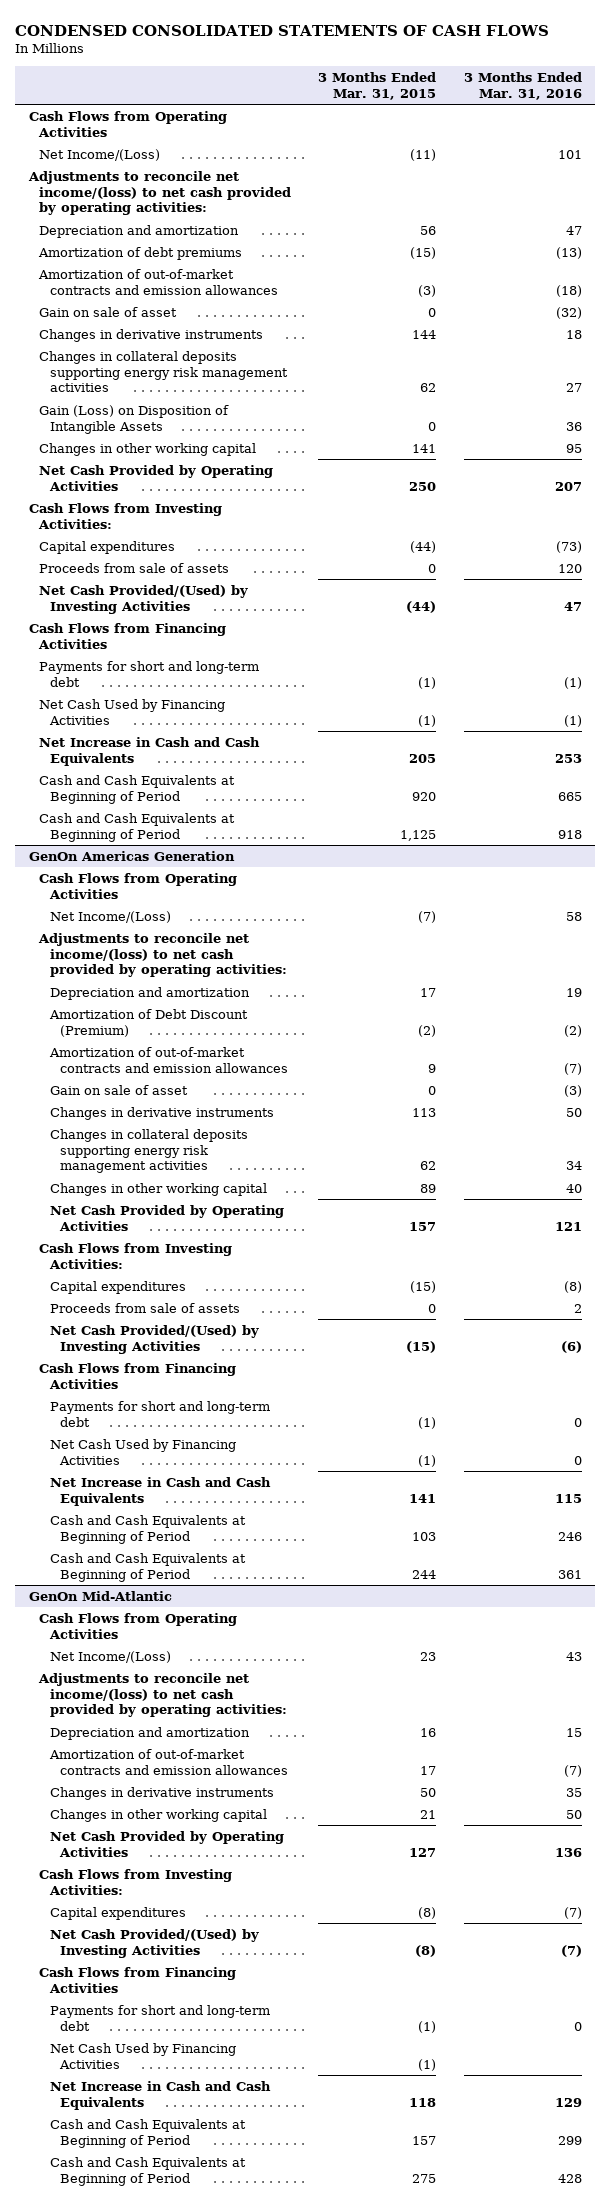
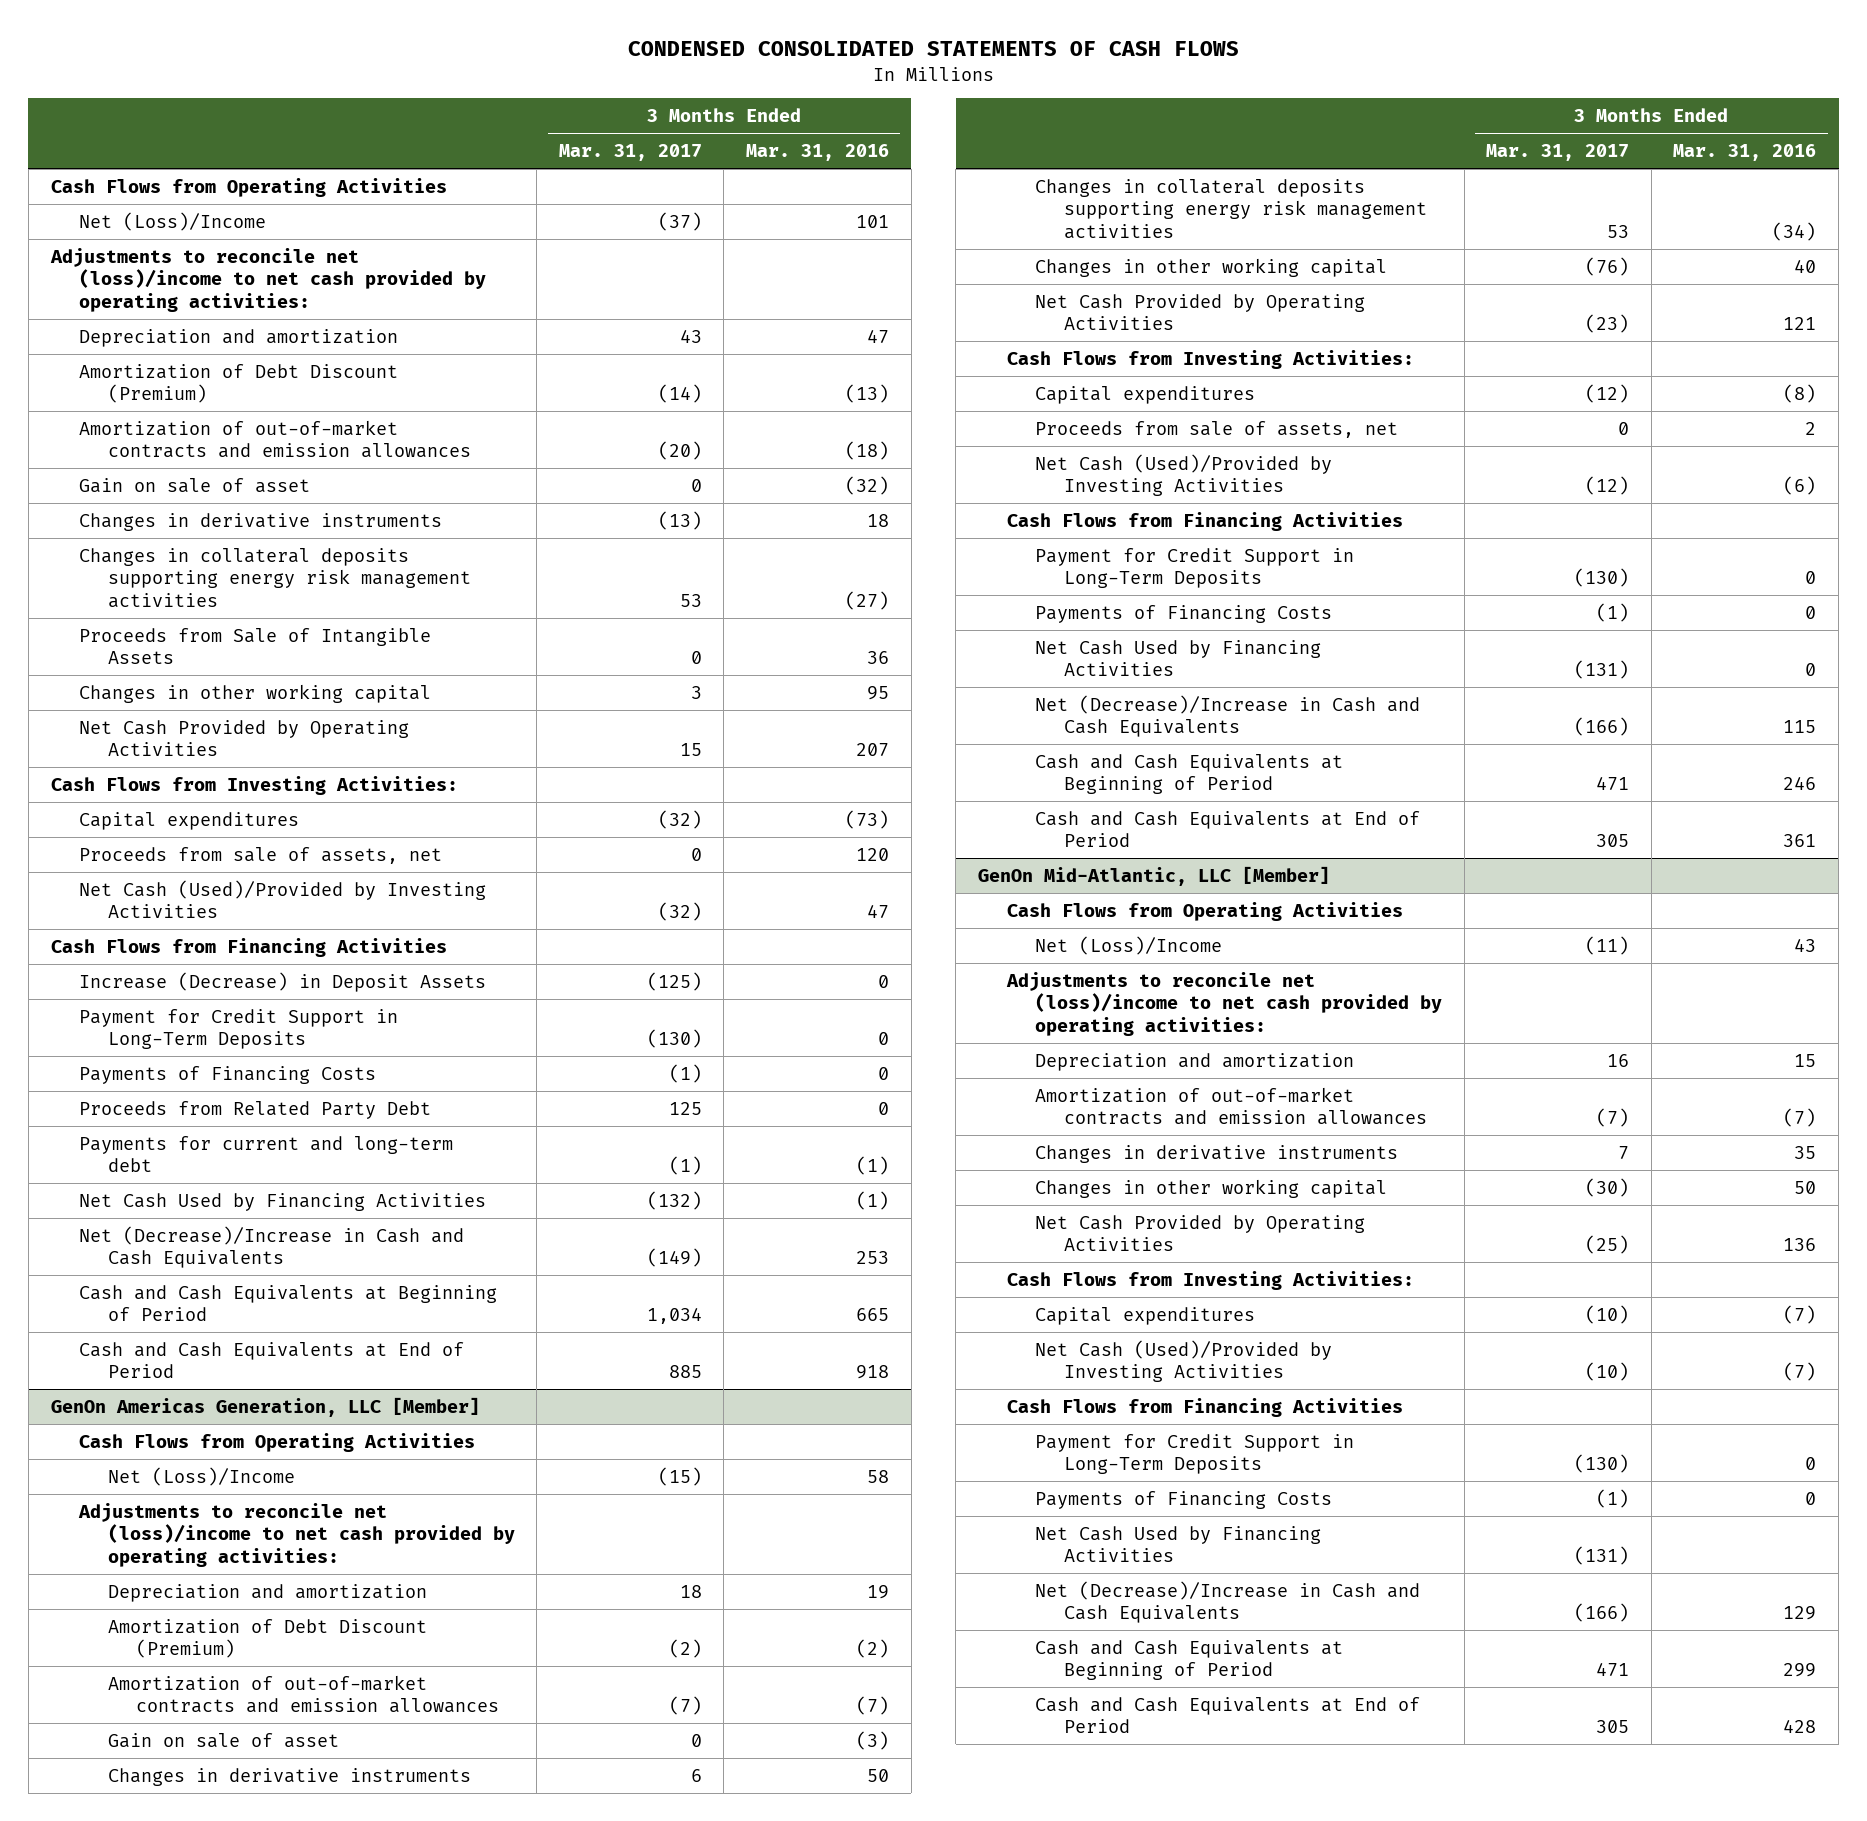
[318,72,437,100] 3 Months Ended Mar. 31, 2015 -> none
none -> [558,144,702,162] Mar. 31, 2017
[39,148,161,161] Net Income/(Loss) -> [79,211,267,231] Net (Loss)/Income
[27,170,292,216] Adjustments to reconcile net income/(loss) to net cash provided by operating activities: -> [49,247,487,312] Adjustments to reconcile net (loss)/income to net cash provided by operating activities:
[38,246,243,260] Amortization of debt premiums -> [79,363,399,404] Amortization of Debt Discount (Premium)
[39,404,230,434] Gain (Loss) on Disposition of Intangible Assets -> none
[565,383,582,393] 27 -> [844,590,889,610] (27)
none -> [79,627,432,665] Proceeds from Sale of Intangible Assets
[39,562,230,573] Proceeds from sale of assets -> [79,846,443,864] Proceeds from sale of assets, net
[39,584,249,614] Net Cash Provided/(Used) by Investing Activities -> [79,879,487,919] Net Cash (Used)/Provided by Investing Activities
none -> [79,971,487,992] Increase (Decrease) in Deposit Assets
none -> [79,1008,399,1050] Payment for Credit Support in Long-Term Deposits
none -> [79,1065,377,1084] Payments of Financing Costs
none -> [79,1100,432,1119] Proceeds from Related Party Debt
[39,660,260,687] Payments for short and long-term debt -> [79,1135,454,1173] Payments for current and long-term debt
[39,736,261,766] Net Increase in Cash and Cash Equivalents -> [79,1225,465,1269] Net (Decrease)/Increase in Cash and Cash Equivalents
[39,812,236,842] Cash and Cash Equivalents at Beginning of Period -> [79,1341,465,1379] Cash and Cash Equivalents at End of Period
[28,850,235,861] GenOn Americas Generation -> [50,1396,480,1417] GenOn Americas Generation, LLC [Member]
[49,910,171,923] Net Income/(Loss) -> [107,1466,295,1486] Net (Loss)/Income
[38,932,287,978] Adjustments to reconcile net income/(loss) to net cash provided by operating activities: -> [78,1502,515,1567] Adjustments to reconcile net (loss)/income to net cash provided by operating activities:
[565,1161,582,1171] 34 -> [1772,221,1817,241] (34)
[49,1302,240,1313] Proceeds from sale of assets -> [1035,420,1399,438] Proceeds from sale of assets, net
[49,1324,259,1354] Net Cash Provided/(Used) by Investing Activities -> [1035,453,1333,497] Net Cash (Used)/Provided by Investing Activities
[49,1400,270,1427] Payments for short and long-term debt -> none
none -> [1035,547,1355,589] Payment for Credit Support in Long-Term Deposits
none -> [1035,604,1333,623] Payments of Financing Costs
[49,1476,271,1506] Net Increase in Cash and Cash Equivalents -> [1035,694,1421,738] Net (Decrease)/Increase in Cash and Cash Equivalents
[49,1552,246,1582] Cash and Cash Equivalents at Beginning of Period -> [1035,810,1421,848] Cash and Cash Equivalents at End of Period
[28,1590,172,1601] GenOn Mid-Atlantic -> [978,865,1331,886] GenOn Mid-Atlantic, LLC [Member]
[49,1650,171,1663] Net Income/(Loss) -> [1035,935,1223,955] Net (Loss)/Income
[38,1672,287,1718] Adjustments to reconcile net income/(loss) to net cash provided by operating activities: -> [1005,971,1443,1036] Adjustments to reconcile net (loss)/income to net cash provided by operating activities:
[49,1928,259,1958] Net Cash Provided/(Used) by Investing Activities -> [1035,1339,1333,1383] Net Cash (Used)/Provided by Investing Activities
[49,2004,270,2031] Payments for short and long-term debt -> none
none -> [1035,1433,1355,1475] Payment for Credit Support in Long-Term Deposits
none -> [1035,1490,1333,1509] Payments of Financing Costs
[49,2080,271,2110] Net Increase in Cash and Cash Equivalents -> [1035,1580,1421,1624] Net (Decrease)/Increase in Cash and Cash Equivalents
[49,2156,246,2186] Cash and Cash Equivalents at Beginning of Period -> [1035,1696,1421,1734] Cash and Cash Equivalents at End of Period

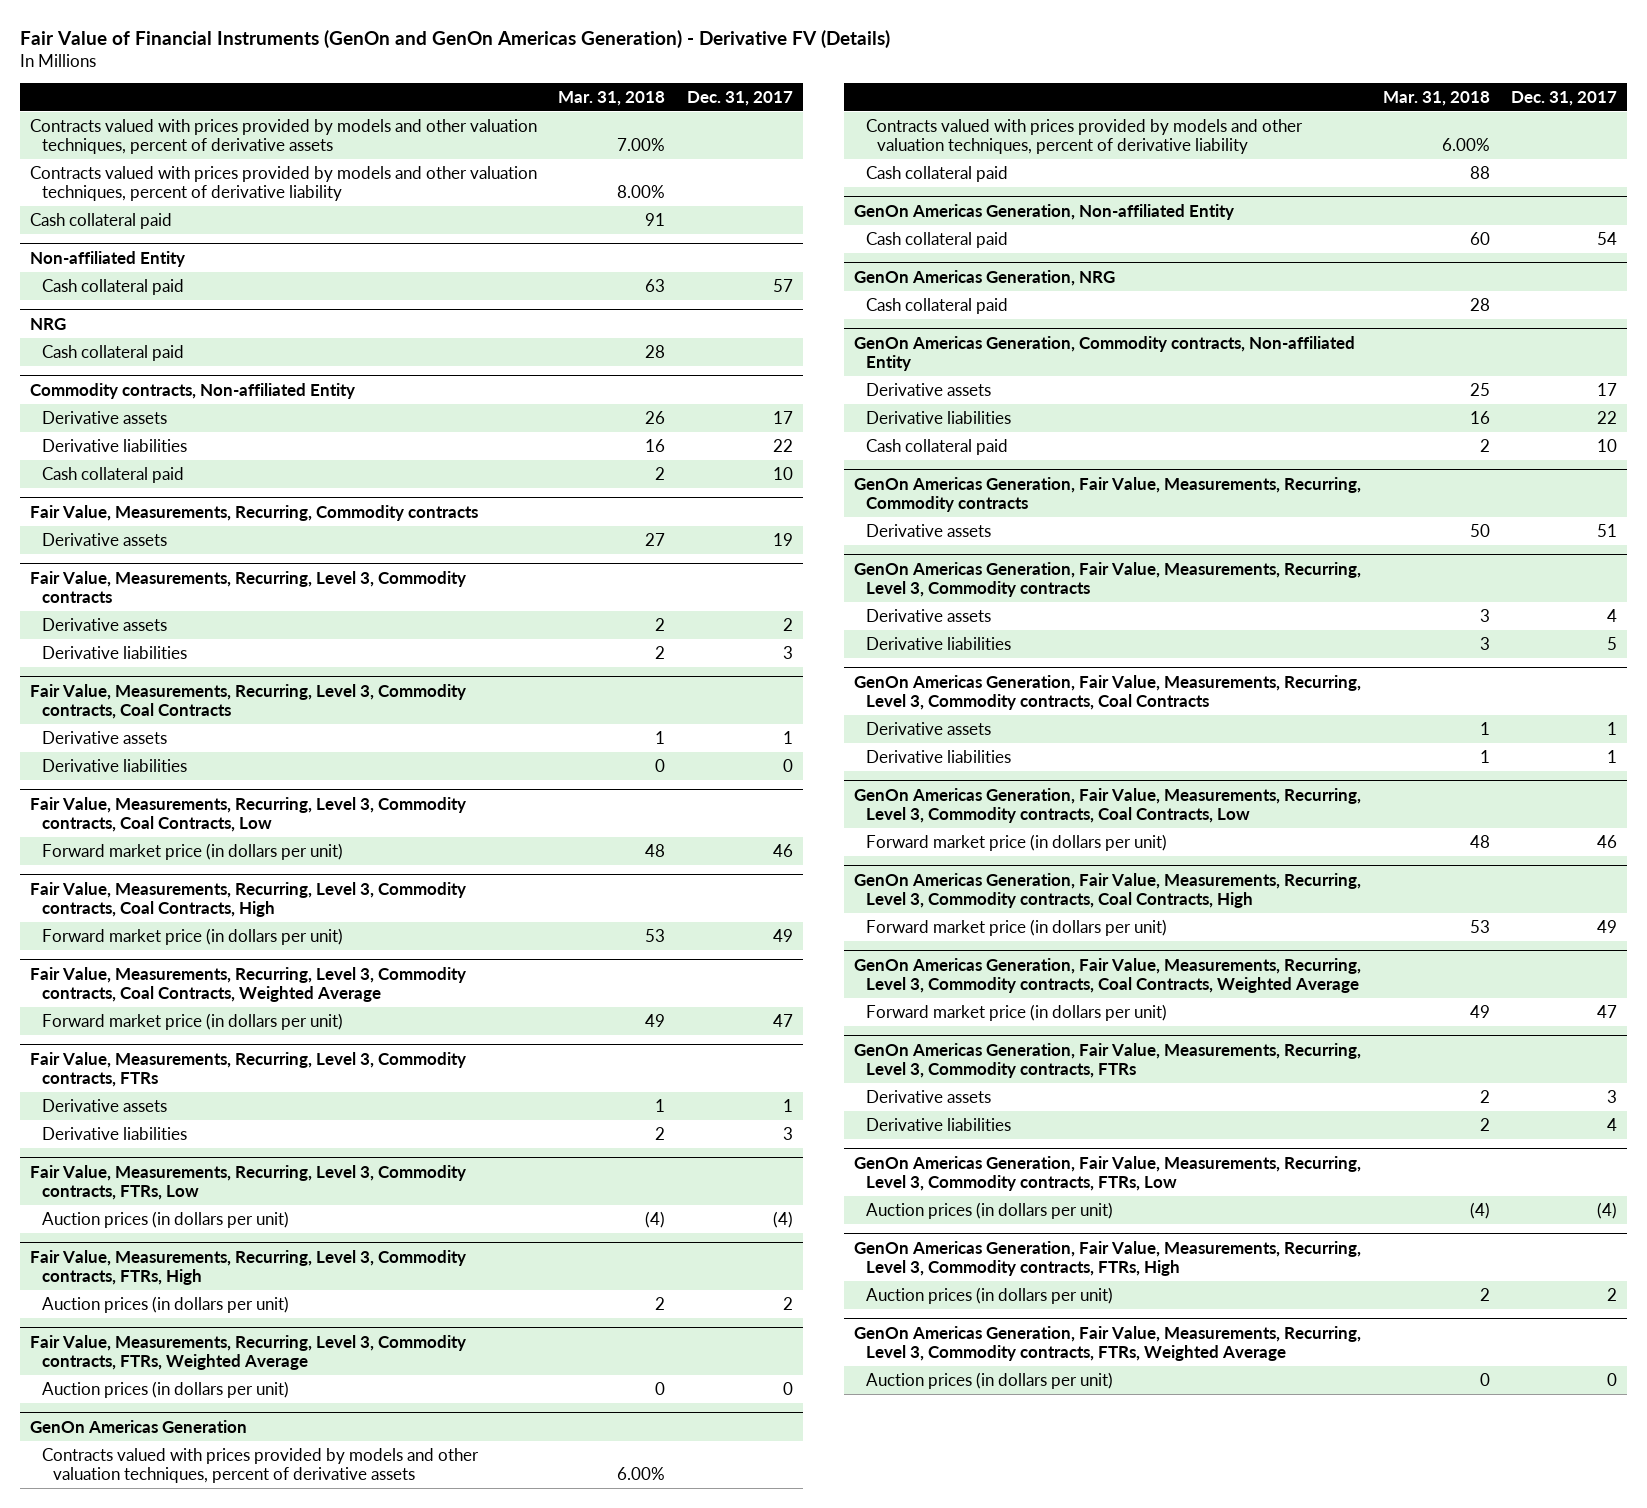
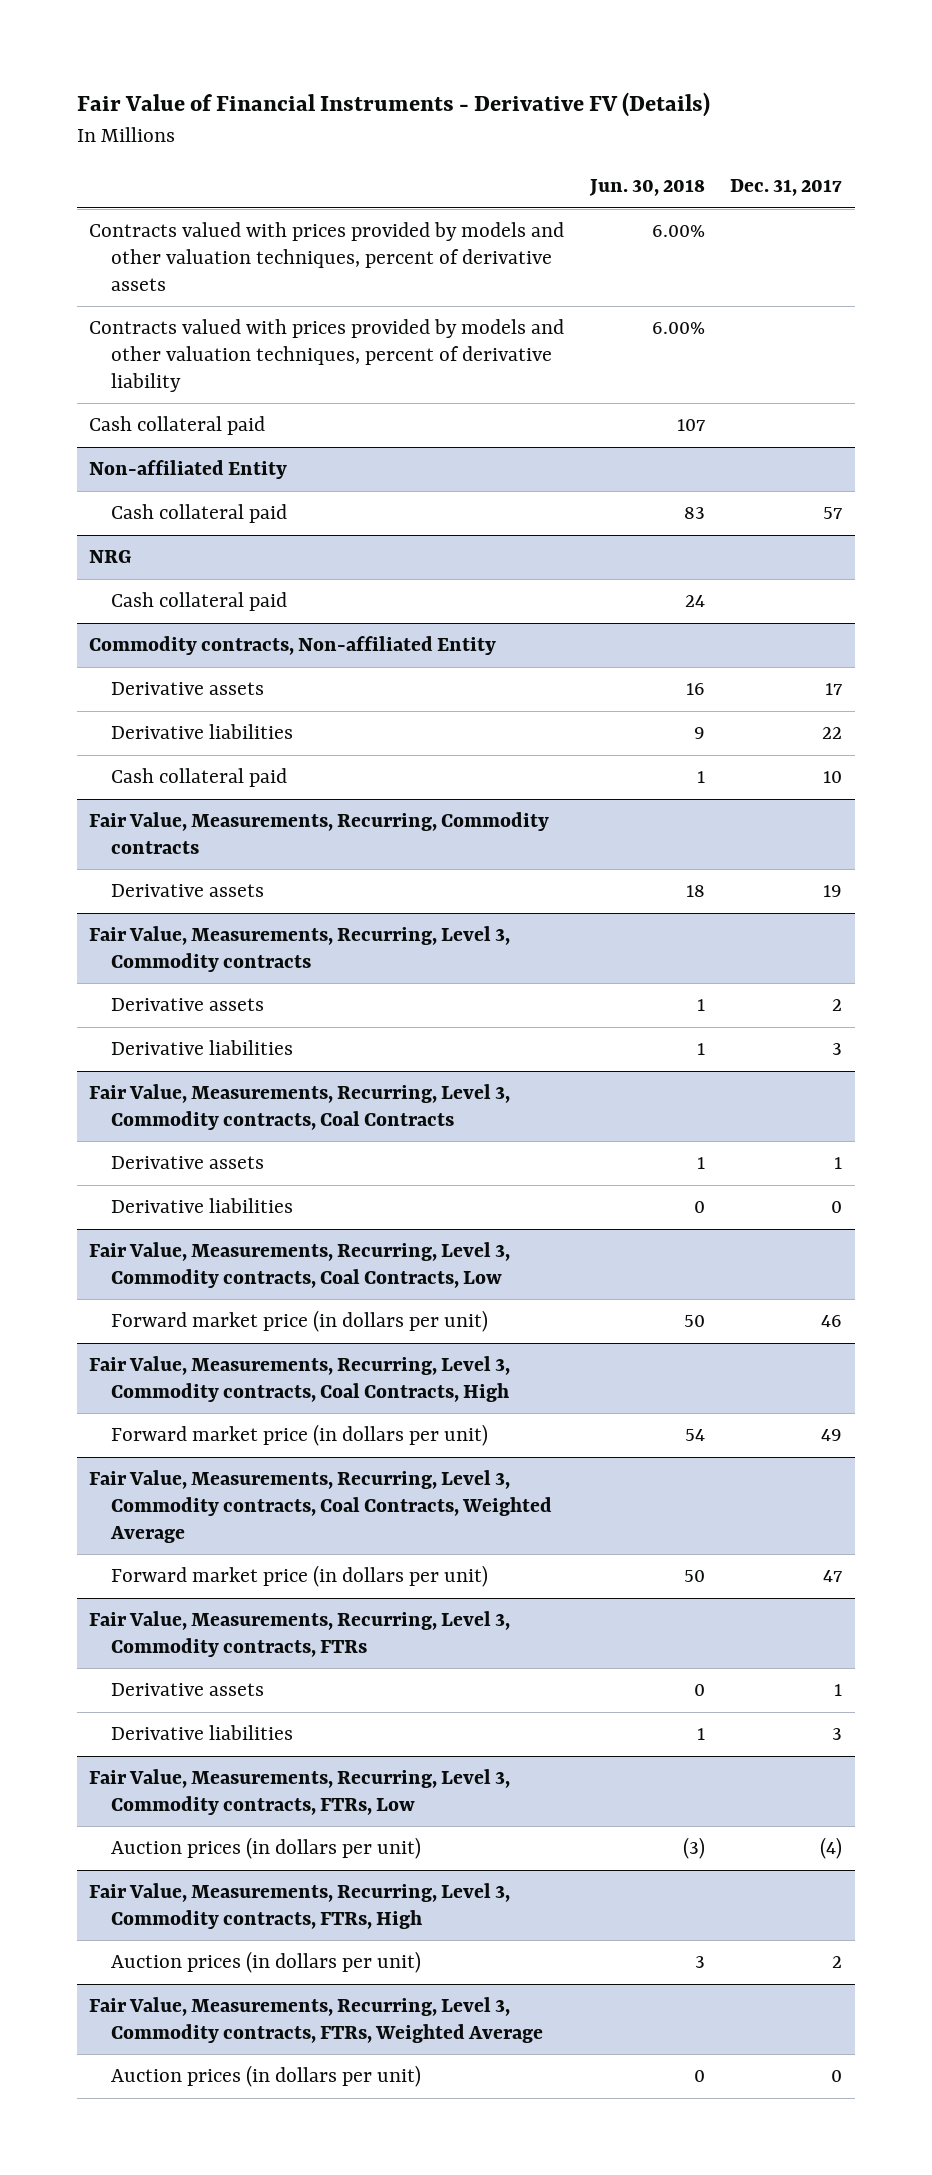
[19,29,890,48] Fair Value of Financial Instruments (GenOn and GenOn Americas Generation) - Derivative FV (Details) -> [76,92,710,118] Fair Value of Financial Instruments - Derivative FV (Details)
[558,90,666,106] Mar. 31, 2018 -> none
none -> [588,179,705,197] Jun. 30, 2018
[30,1419,248,1433] GenOn Americas Generation -> none
[41,1447,479,1484] Contracts valued with prices provided by models and other valuation techniques, percent of derivative assets -> none
[865,118,1303,155] Contracts valued with prices provided by models and other valuation techniques, percent of derivative liability -> none
[865,165,1008,182] Cash collateral paid -> none
[854,203,1235,220] GenOn Americas Generation, Non-affiliated Entity -> none
[865,231,1008,248] Cash collateral paid -> none
[854,269,1116,286] GenOn Americas Generation, NRG -> none
[865,297,1008,314] Cash collateral paid -> none
[854,335,1356,372] GenOn Americas Generation, Commodity contracts, Non-affiliated Entity -> none
[865,382,991,396] Derivative assets -> none
[865,410,1011,424] Derivative liabilities -> none
[865,438,1008,455] Cash collateral paid -> none
[854,476,1362,513] GenOn Americas Generation, Fair Value, Measurements, Recurring, Commodity contracts -> none
[865,523,991,537] Derivative assets -> none
[854,561,1362,598] GenOn Americas Generation, Fair Value, Measurements, Recurring, Level 3, Commodity contracts -> none
[865,608,991,622] Derivative assets -> none
[865,636,1011,650] Derivative liabilities -> none
[854,674,1362,711] GenOn Americas Generation, Fair Value, Measurements, Recurring, Level 3, Commodity contracts, Coal Contracts -> none
[865,721,991,735] Derivative assets -> none
[865,749,1011,763] Derivative liabilities -> none
[854,787,1362,824] GenOn Americas Generation, Fair Value, Measurements, Recurring, Level 3, Commodity contracts, Coal Contracts, Low -> none
[865,833,1167,851] Forward market price (in dollars per unit) -> none
[854,872,1362,909] GenOn Americas Generation, Fair Value, Measurements, Recurring, Level 3, Commodity contracts, Coal Contracts, High -> none
[865,918,1167,936] Forward market price (in dollars per unit) -> none
[854,957,1362,994] GenOn Americas Generation, Fair Value, Measurements, Recurring, Level 3, Commodity contracts, Coal Contracts, Weighted Average -> none
[865,1003,1167,1021] Forward market price (in dollars per unit) -> none
[854,1042,1362,1079] GenOn Americas Generation, Fair Value, Measurements, Recurring, Level 3, Commodity contracts, FTRs -> none
[865,1089,991,1103] Derivative assets -> none
[865,1117,1011,1131] Derivative liabilities -> none
[854,1155,1362,1192] GenOn Americas Generation, Fair Value, Measurements, Recurring, Level 3, Commodity contracts, FTRs, Low -> none
[865,1201,1113,1219] Auction prices (in dollars per unit) -> none
[854,1240,1362,1277] GenOn Americas Generation, Fair Value, Measurements, Recurring, Level 3, Commodity contracts, FTRs, High -> none
[865,1286,1113,1304] Auction prices (in dollars per unit) -> none
[854,1325,1362,1362] GenOn Americas Generation, Fair Value, Measurements, Recurring, Level 3, Commodity contracts, FTRs, Weighted Average -> none
[865,1371,1113,1389] Auction prices (in dollars per unit) -> none

